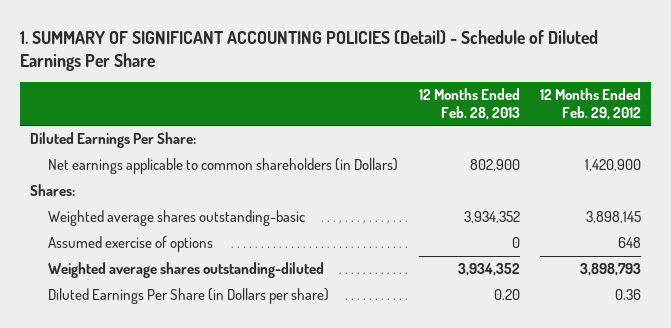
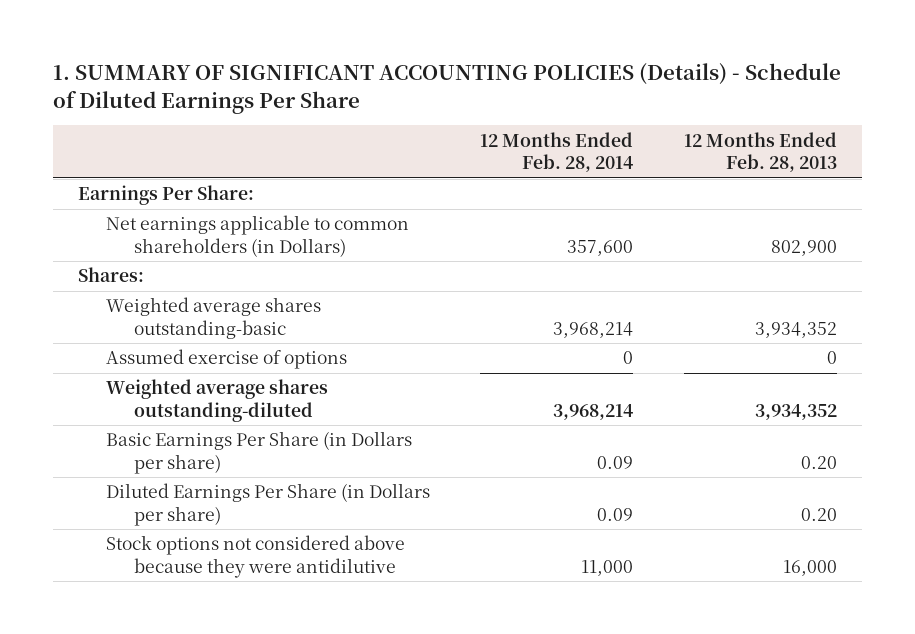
[20,29,599,71] 1. SUMMARY OF SIGNIFICANT ACCOUNTING POLICIES (Detail) - Schedule of Diluted Earnings Per Share -> [52,63,841,114] 1. SUMMARY OF SIGNIFICANT ACCOUNTING POLICIES (Details) - Schedule of Diluted Earnings Per Share
[540,88,642,120] 12 Months Ended Feb. 29, 2012 -> none
none -> [480,131,634,173] 12 Months Ended Feb. 28, 2014
[30,132,197,149] Diluted Earnings Per Share: -> [77,185,254,206] Earnings Per Share:
none -> [105,431,412,475] Basic Earnings Per Share (in Dollars per share)
none -> [105,535,405,579] Stock options not considered above because they were antidilutive

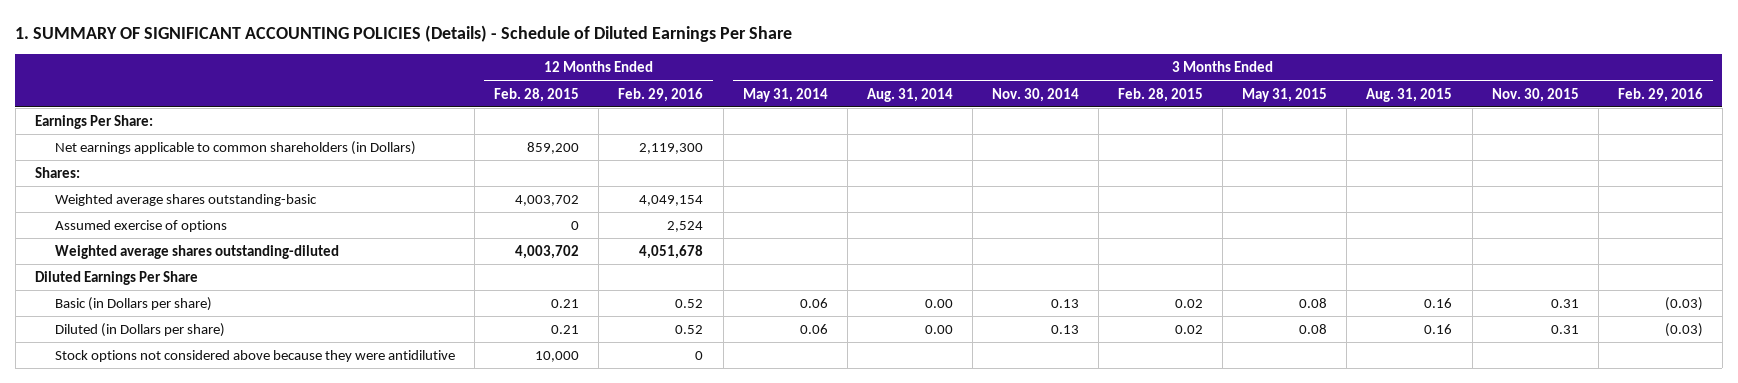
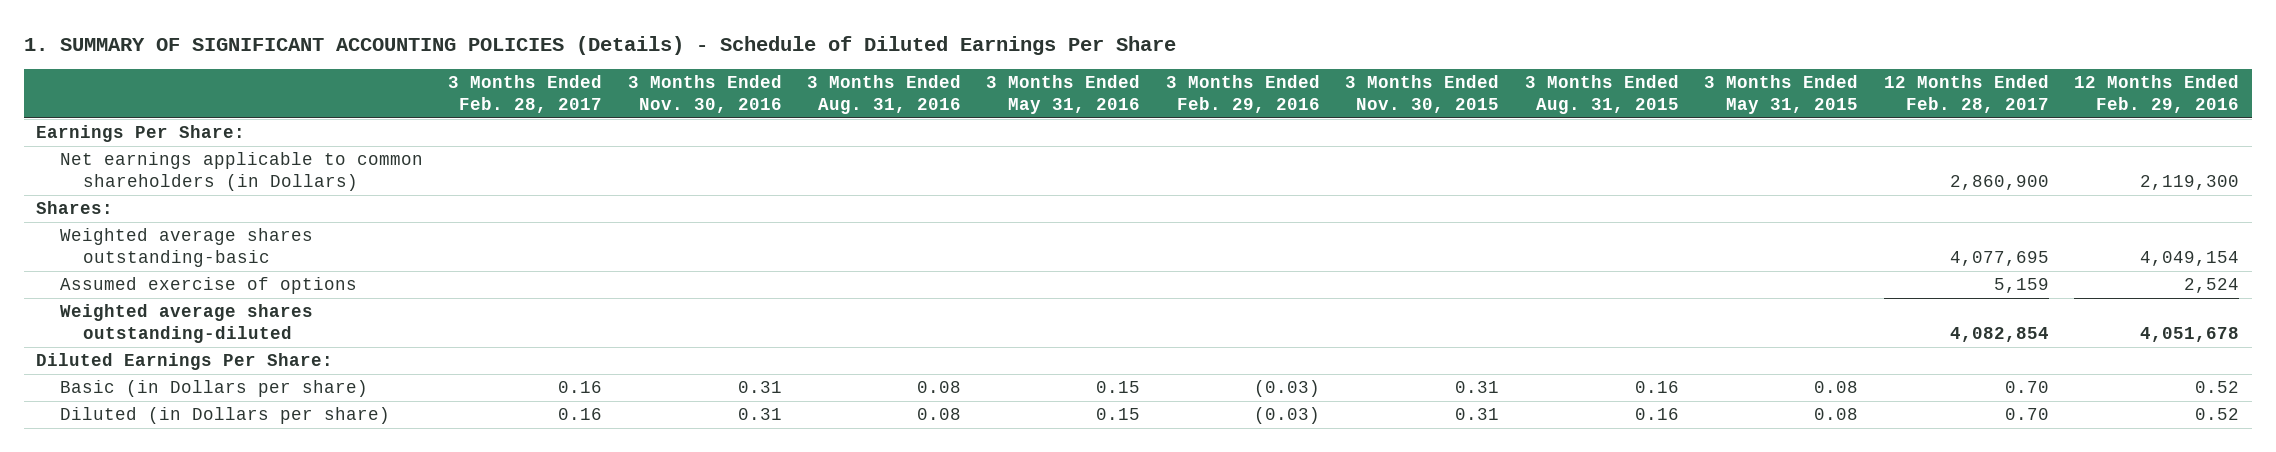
[494,87,580,102] Feb. 28, 2015 -> none
[742,87,828,102] May 31, 2014 -> none
[866,87,953,102] Aug. 31, 2014 -> none
[991,87,1079,102] Nov. 30, 2014 -> none
[1118,87,1204,102] Feb. 28, 2015 -> none
none -> [448,75,603,113] 3 Months Ended Feb. 28, 2017
none -> [627,75,782,113] 3 Months Ended Nov. 30, 2016
none -> [807,75,962,114] 3 Months Ended Aug. 31, 2016
none -> [986,75,1141,114] 3 Months Ended May 31, 2016
none -> [1883,75,2049,113] 12 Months Ended Feb. 28, 2017
[34,271,198,286] Diluted Earnings Per Share -> [36,353,334,371] Diluted Earnings Per Share:
[55,350,456,363] Stock options not considered above because they were antidilutive -> none

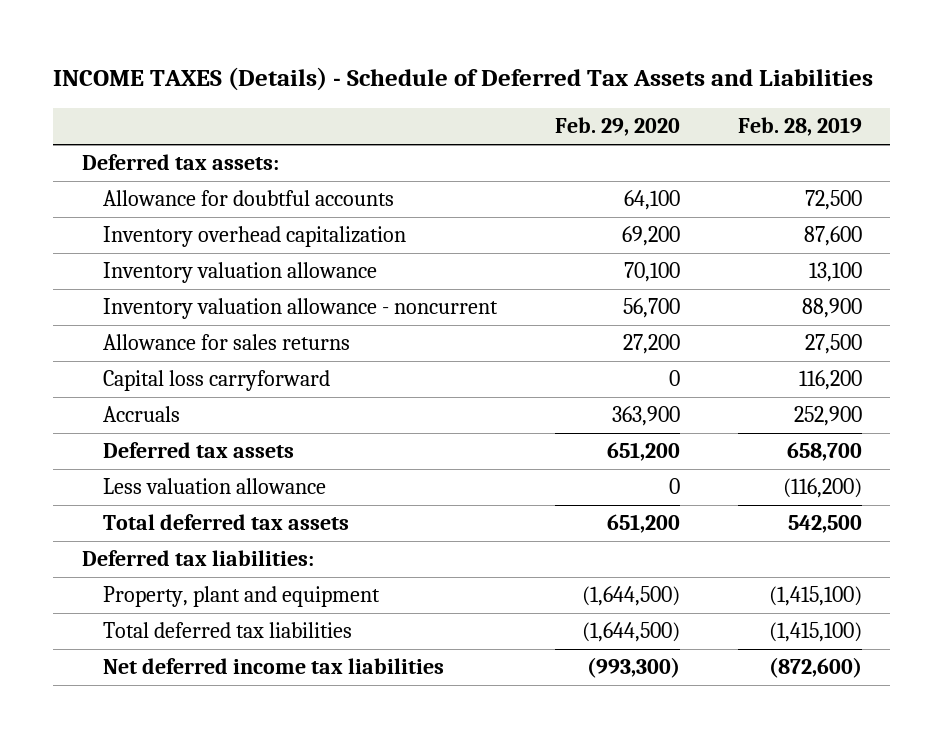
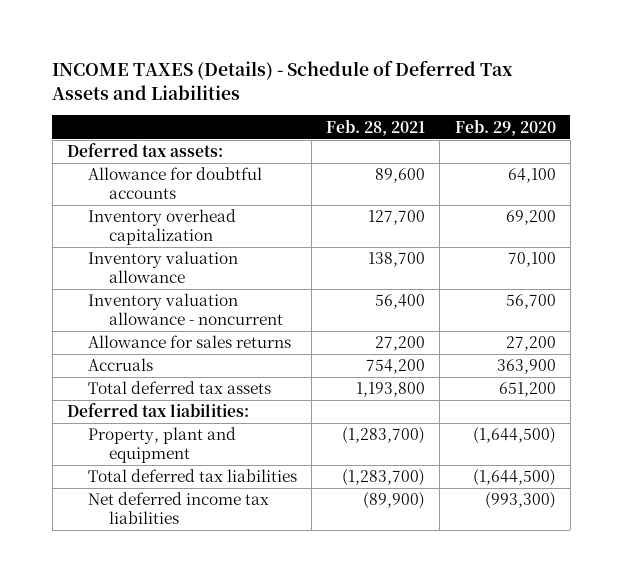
[737,117,862,137] Feb. 28, 2019 -> none
none -> [326,118,426,136] Feb. 28, 2021
[103,370,331,392] Capital loss carryforward -> none
[103,442,295,459] Deferred tax assets -> none
[103,478,327,495] Less valuation allowance -> none

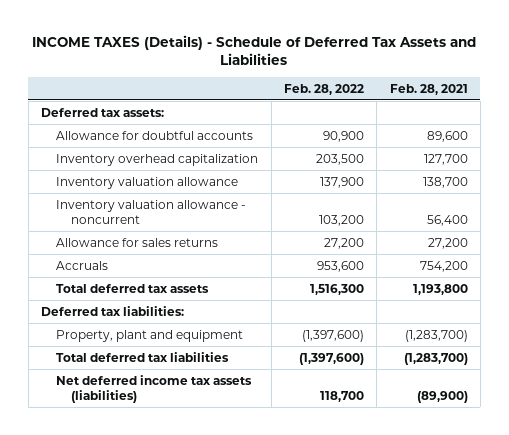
[454,118,556,136] Feb. 29, 2020 -> none
none -> [283,83,364,95] Feb. 28, 2022
[88,492,270,524] Net deferred income tax liabilities -> [56,374,253,403] Net deferred income tax assets (liabilities)

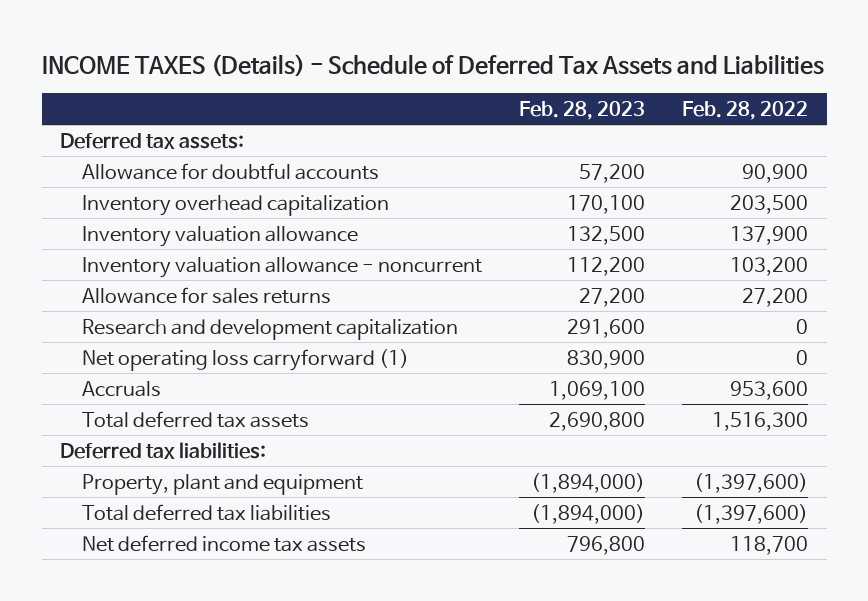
[389,83,468,95] Feb. 28, 2021 -> none
none -> [519,101,646,121] Feb. 28, 2023
none -> [82,318,459,340] Research and development capitalization
none -> [82,348,410,371] Net operating loss carryforward (1)
[56,374,253,403] Net deferred income tax assets (liabilities) -> [82,534,367,552] Net deferred income tax assets

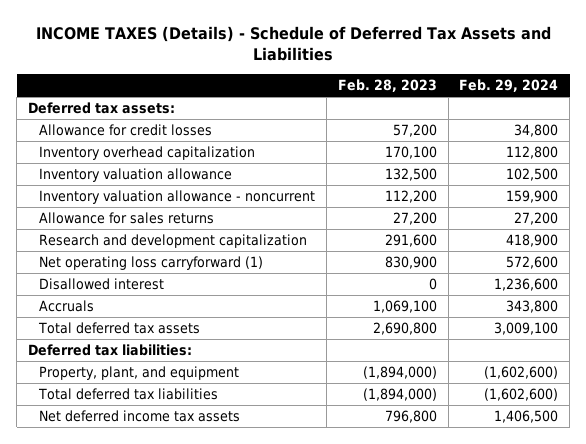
[682,101,809,121] Feb. 28, 2022 -> none
none -> [459,79,559,93] Feb. 29, 2024
[82,162,380,180] Allowance for doubtful accounts -> [39,124,213,137] Allowance for credit losses
none -> [39,278,165,291] Disallowed interest
[82,473,364,495] Property, plant and equipment -> [39,366,240,381] Property, plant, and equipment

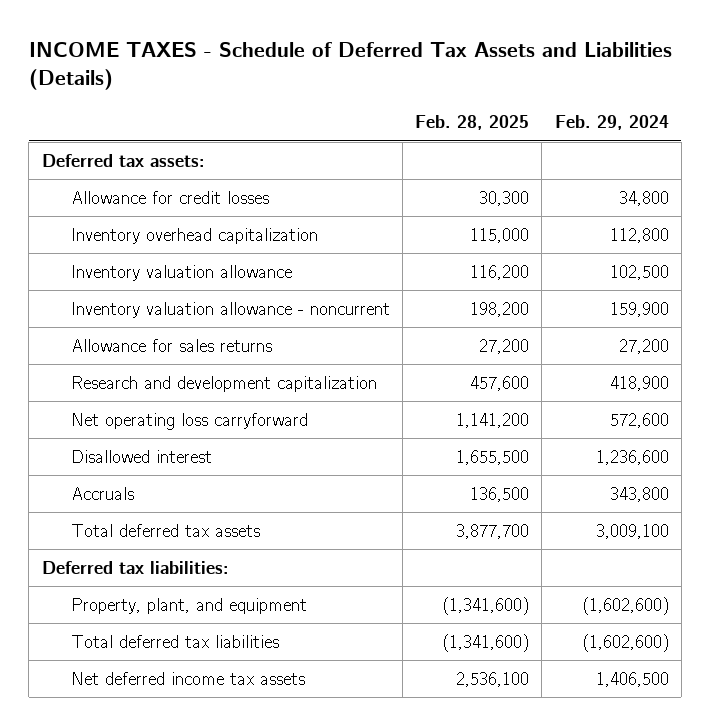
[36,25,552,62] INCOME TAXES (Details) - Schedule of Deferred Tax Assets and Liabilities -> [28,42,672,91] INCOME TAXES - Schedule of Deferred Tax Assets and Liabilities (Details)
[337,79,437,93] Feb. 28, 2023 -> none
none -> [415,115,530,131] Feb. 28, 2025
[39,256,264,271] Net operating loss carryforward (1) -> [70,412,308,430] Net operating loss carryforward

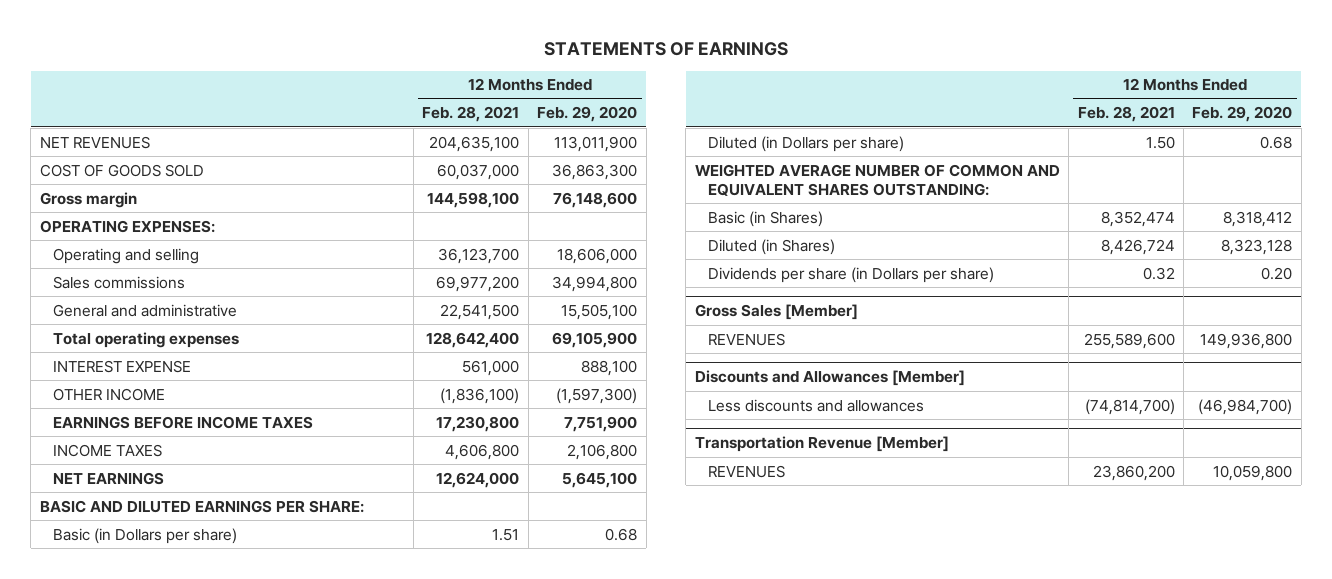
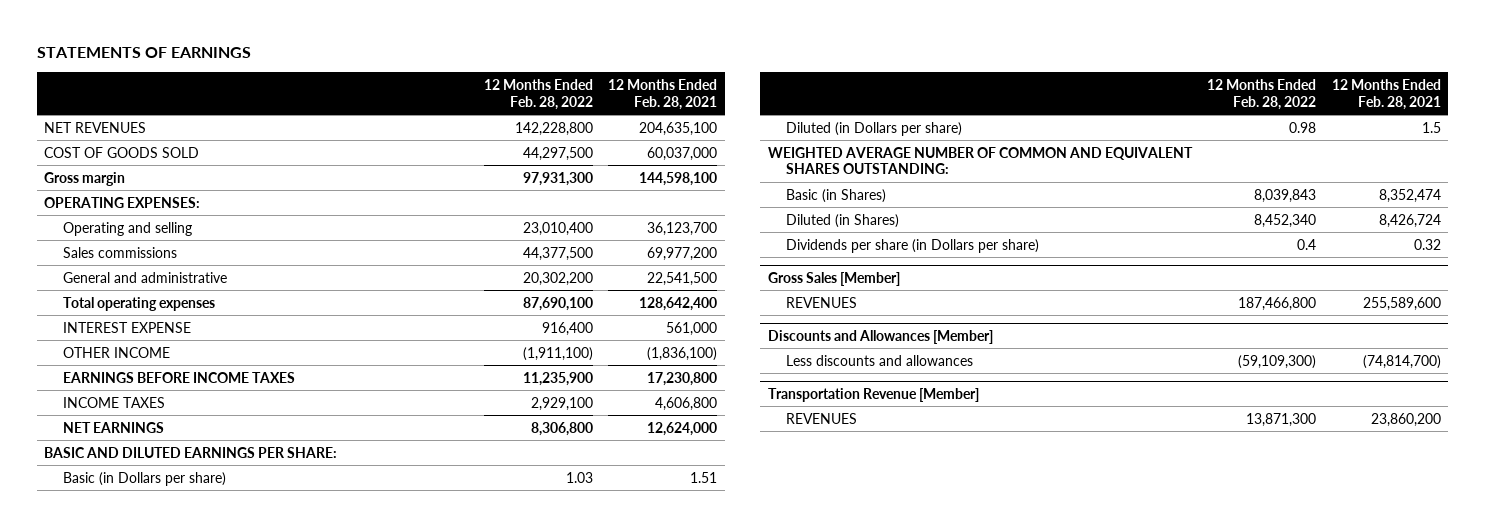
[537,106,638,123] Feb. 29, 2020 -> none
none -> [483,78,593,110] 12 Months Ended Feb. 28, 2022
[1145,135,1175,149] 1.50 -> [1421,121,1441,133] 1.5

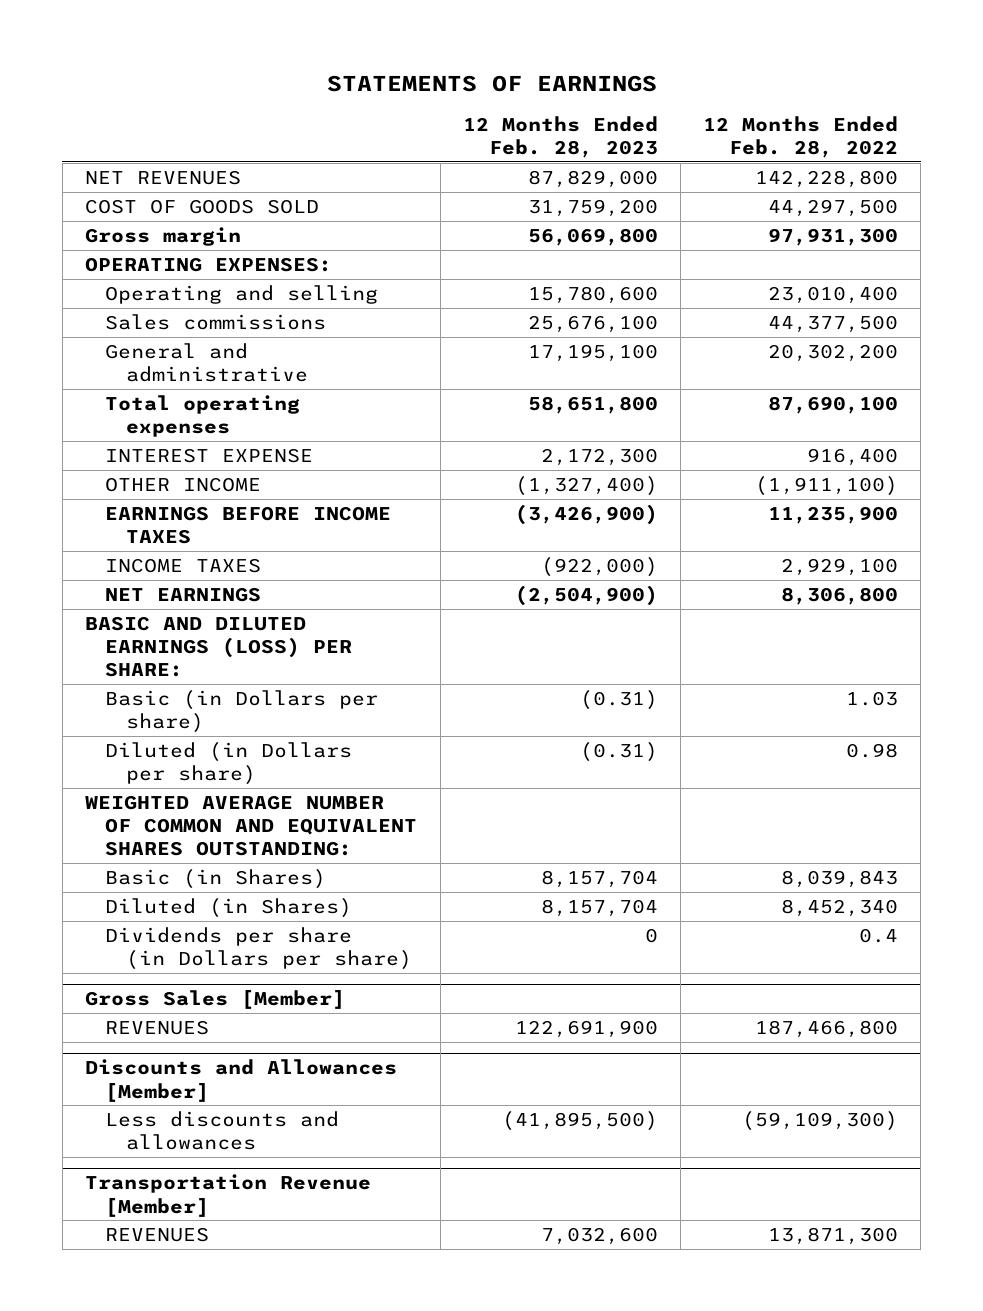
[608,78,718,110] 12 Months Ended Feb. 28, 2021 -> none
none -> [462,115,658,158] 12 Months Ended Feb. 28, 2023
[44,446,338,458] BASIC AND DILUTED EARNINGS PER SHARE: -> [85,615,353,678] BASIC AND DILUTED EARNINGS (LOSS) PER SHARE:

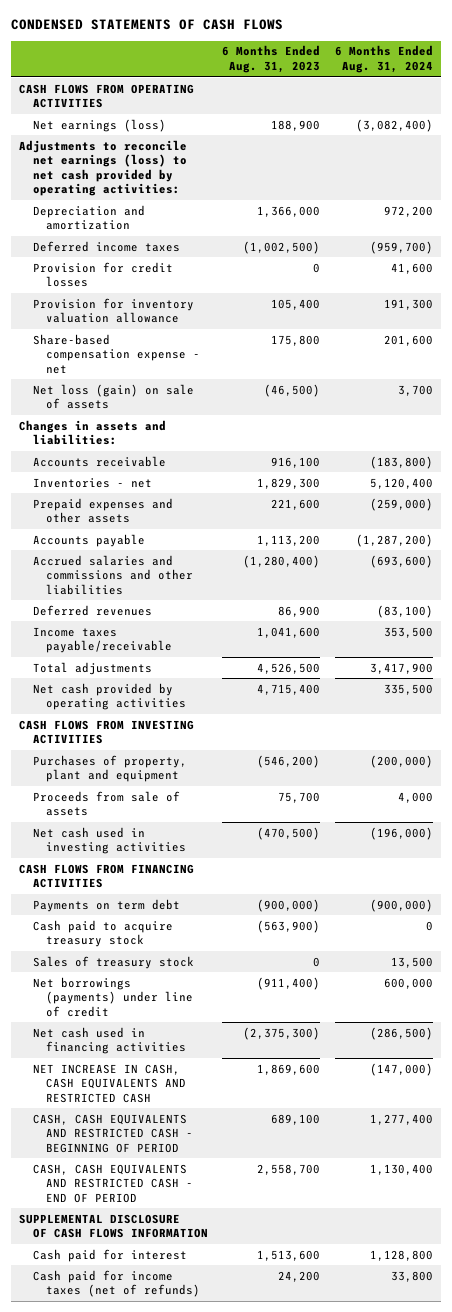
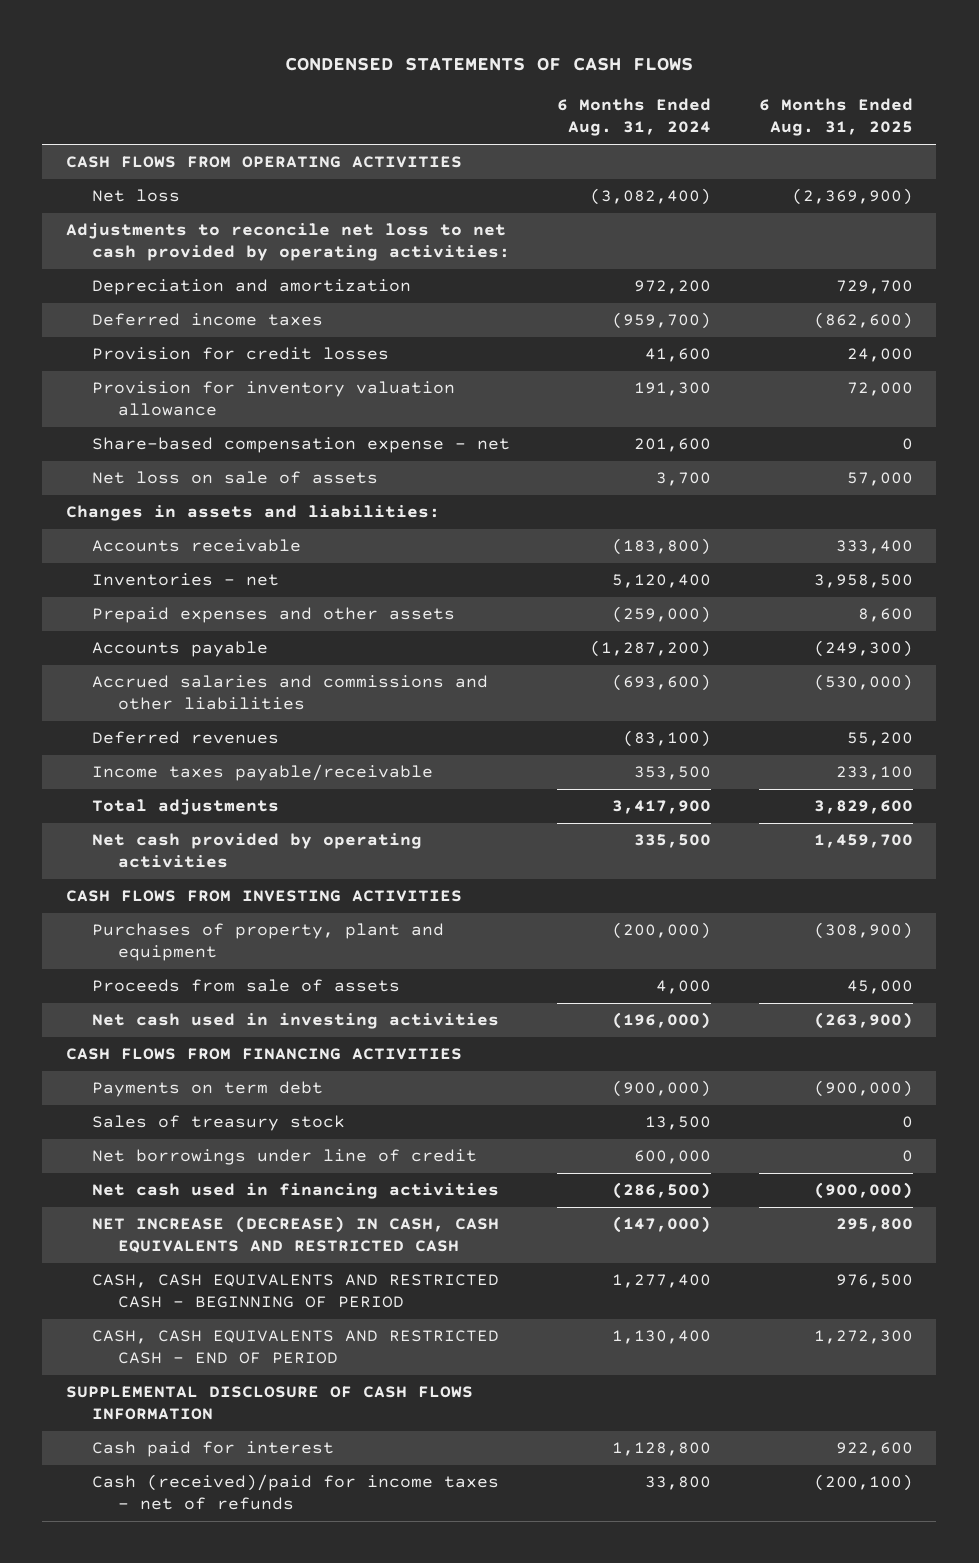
[222,45,321,74] 6 Months Ended Aug. 31, 2023 -> none
none -> [758,98,913,137] 6 Months Ended Aug. 31, 2025
[32,118,166,132] Net earnings (loss) -> [92,189,181,203] Net loss
[18,139,187,197] Adjustments to reconcile net earnings (loss) to net cash provided by operating activities: -> [65,223,511,262] Adjustments to reconcile net loss to net cash provided by operating activities:
[32,383,194,410] Net loss (gain) on sale of assets -> [92,471,379,485] Net loss on sale of assets
[32,919,173,948] Cash paid to acquire treasury stock -> none
[32,976,194,1017] Net borrowings (payments) under line of credit -> [92,1149,478,1166] Net borrowings under line of credit
[32,1063,187,1103] NET INCREASE IN CASH, CASH EQUIVALENTS AND RESTRICTED CASH -> [92,1216,500,1254] NET INCREASE (DECREASE) IN CASH, CASH EQUIVALENTS AND RESTRICTED CASH
[32,1269,201,1298] Cash paid for income taxes (net of refunds) -> [92,1474,500,1511] Cash (received)/paid for income taxes - net of refunds

